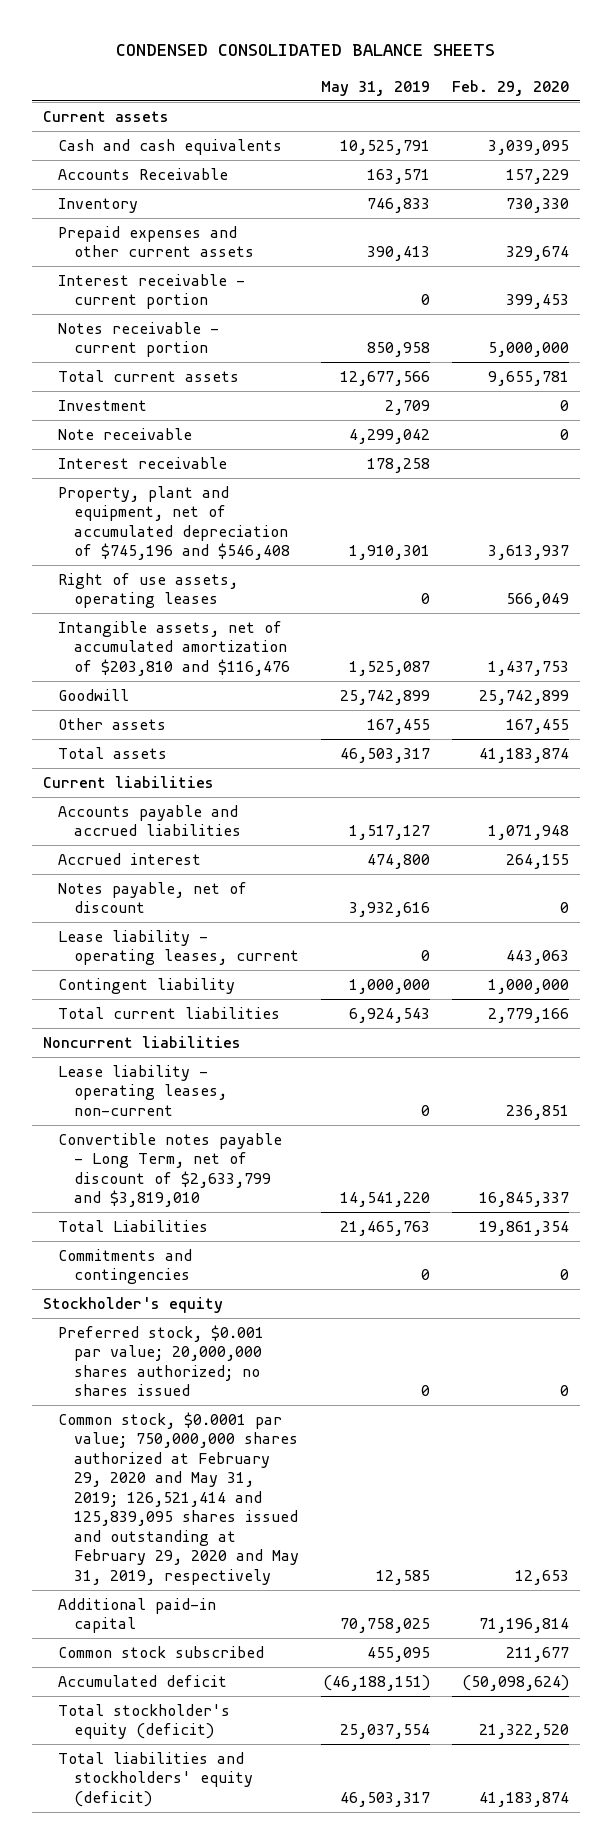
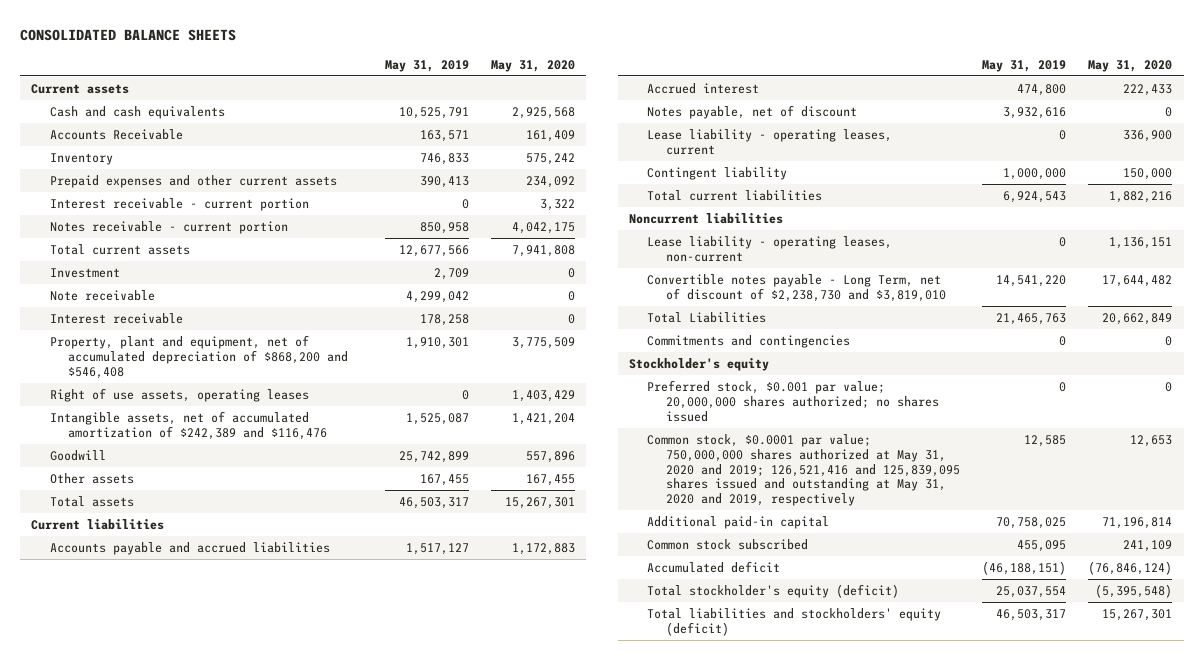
[115,44,495,57] CONDENSED CONSOLIDATED BALANCE SHEETS -> [20,28,237,41] CONSOLIDATED BALANCE SHEETS
[451,79,569,96] Feb. 29, 2020 -> none
none -> [490,59,575,72] May 31, 2020
[58,485,291,561] Property, plant and equipment, net of accumulated depreciation of $745,196 and $546,408 -> [49,335,349,379] Property, plant and equipment, net of accumulated depreciation of $868,200 and $546,408
[58,620,291,676] Intangible assets, net of accumulated amortization of $203,810 and $116,476 -> [49,411,328,440] Intangible assets, net of accumulated amortization of $242,389 and $116,476
[58,1132,283,1208] Convertible notes payable - Long Term, net of discount of $2,633,799 and $3,819,010 -> [647,274,946,302] Convertible notes payable - Long Term, net of discount of $2,238,730 and $3,819,010
[58,1411,300,1585] Common stock, $0.0001 par value; 750,000,000 shares authorized at February 29, 2020 and May 31, 2019; 126,521,414 and 125,839,095 shares issued and outstanding at February 29, 2020 and May 31, 2019, respectively -> [647,434,960,506] Common stock, $0.0001 par value; 750,000,000 shares authorized at May 31, 2020 and 2019; 126,521,416 and 125,839,095 shares issued and outstanding at May 31, 2020 and 2019, respectively

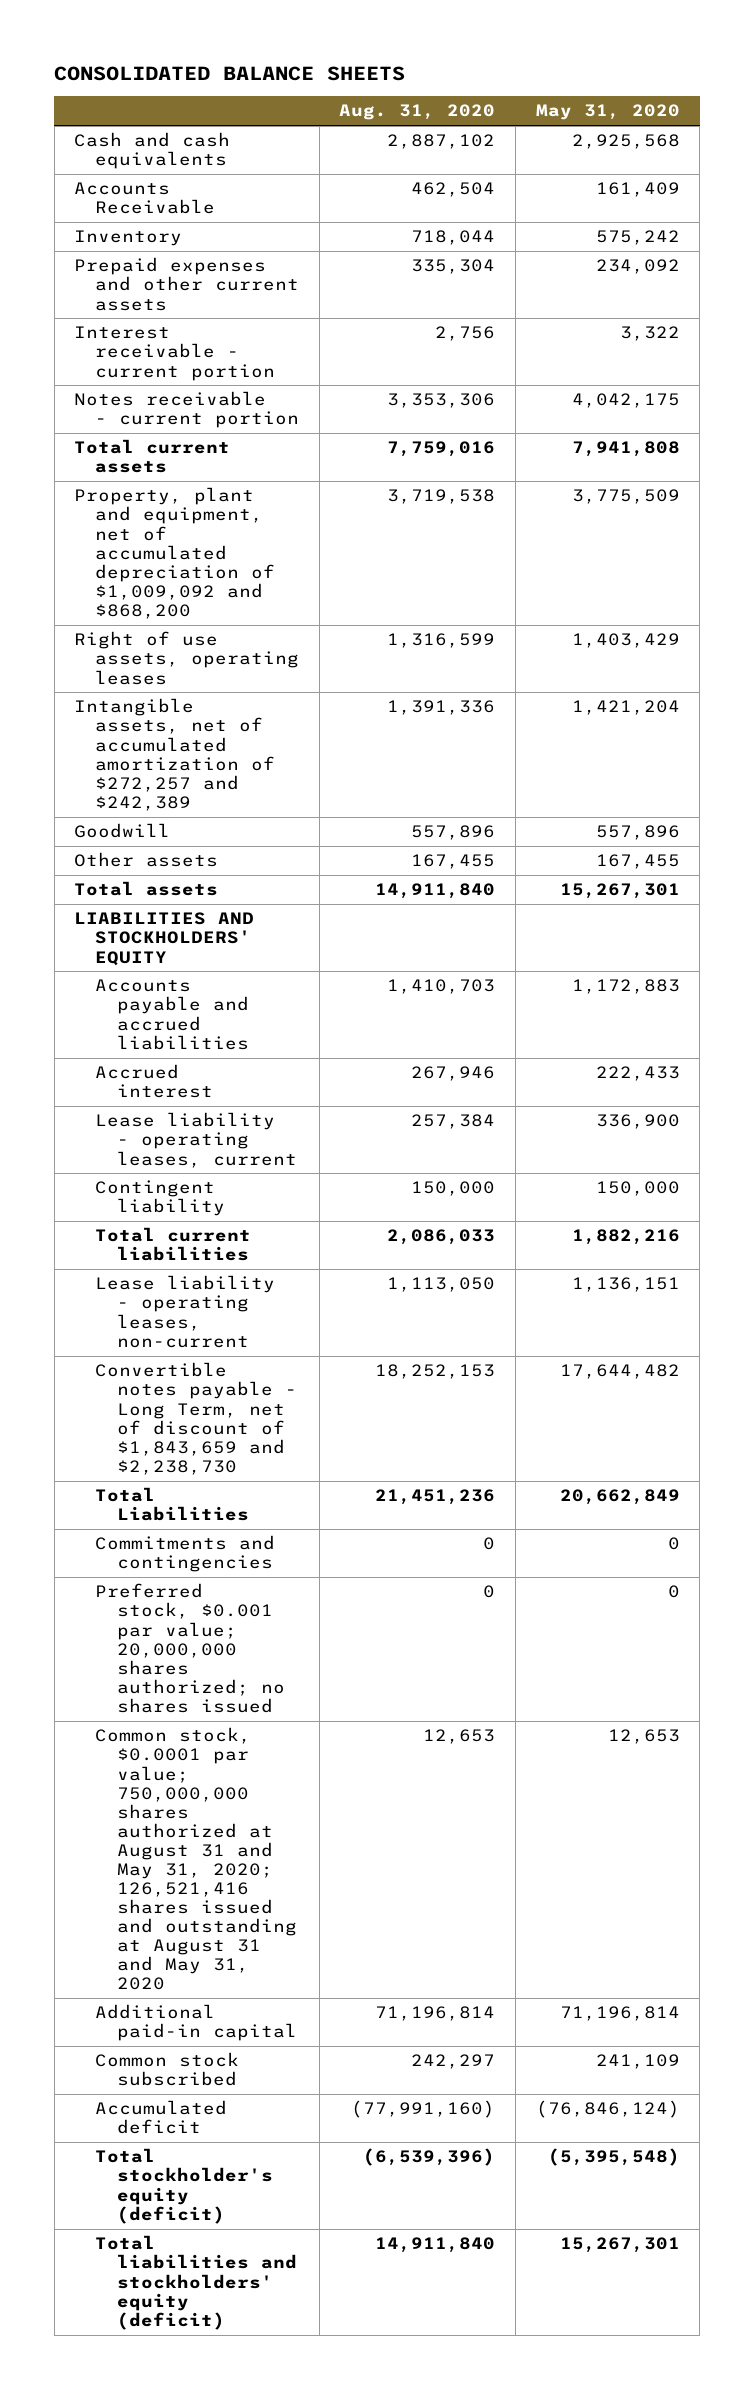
[384,59,469,72] May 31, 2019 -> none
none -> [339,104,496,121] Aug. 31, 2020
[31,84,130,95] Current assets -> none
[49,268,120,279] Investment -> none
[49,290,155,302] Note receivable -> none
[49,313,183,325] Interest receivable -> none
[49,335,349,379] Property, plant and equipment, net of accumulated depreciation of $868,200 and $546,408 -> [74,487,276,619] Property, plant and equipment, net of accumulated depreciation of $1,009,092 and $868,200
[49,411,328,440] Intangible assets, net of accumulated amortization of $242,389 and $116,476 -> [74,698,276,811] Intangible assets, net of accumulated amortization of $272,257 and $242,389
[31,519,165,531] Current liabilities -> none
none -> [74,912,255,966] LIABILITIES AND STOCKHOLDERS' EQUITY
[647,105,858,120] Notes payable, net of discount -> none
[628,213,783,225] Noncurrent liabilities -> none
[647,274,946,302] Convertible notes payable - Long Term, net of discount of $2,238,730 and $3,819,010 -> [95,1362,297,1475] Convertible notes payable - Long Term, net of discount of $1,843,659 and $2,238,730
[628,358,769,372] Stockholder's equity -> none
[647,434,960,506] Common stock, $0.0001 par value; 750,000,000 shares authorized at May 31, 2020 and 2019; 126,521,416 and 125,839,095 shares issued and outstanding at May 31, 2020 and 2019, respectively -> [95,1727,297,1991] Common stock, $0.0001 par value; 750,000,000 shares authorized at August 31 and May 31, 2020; 126,521,416 shares issued and outstanding at August 31 and May 31, 2020

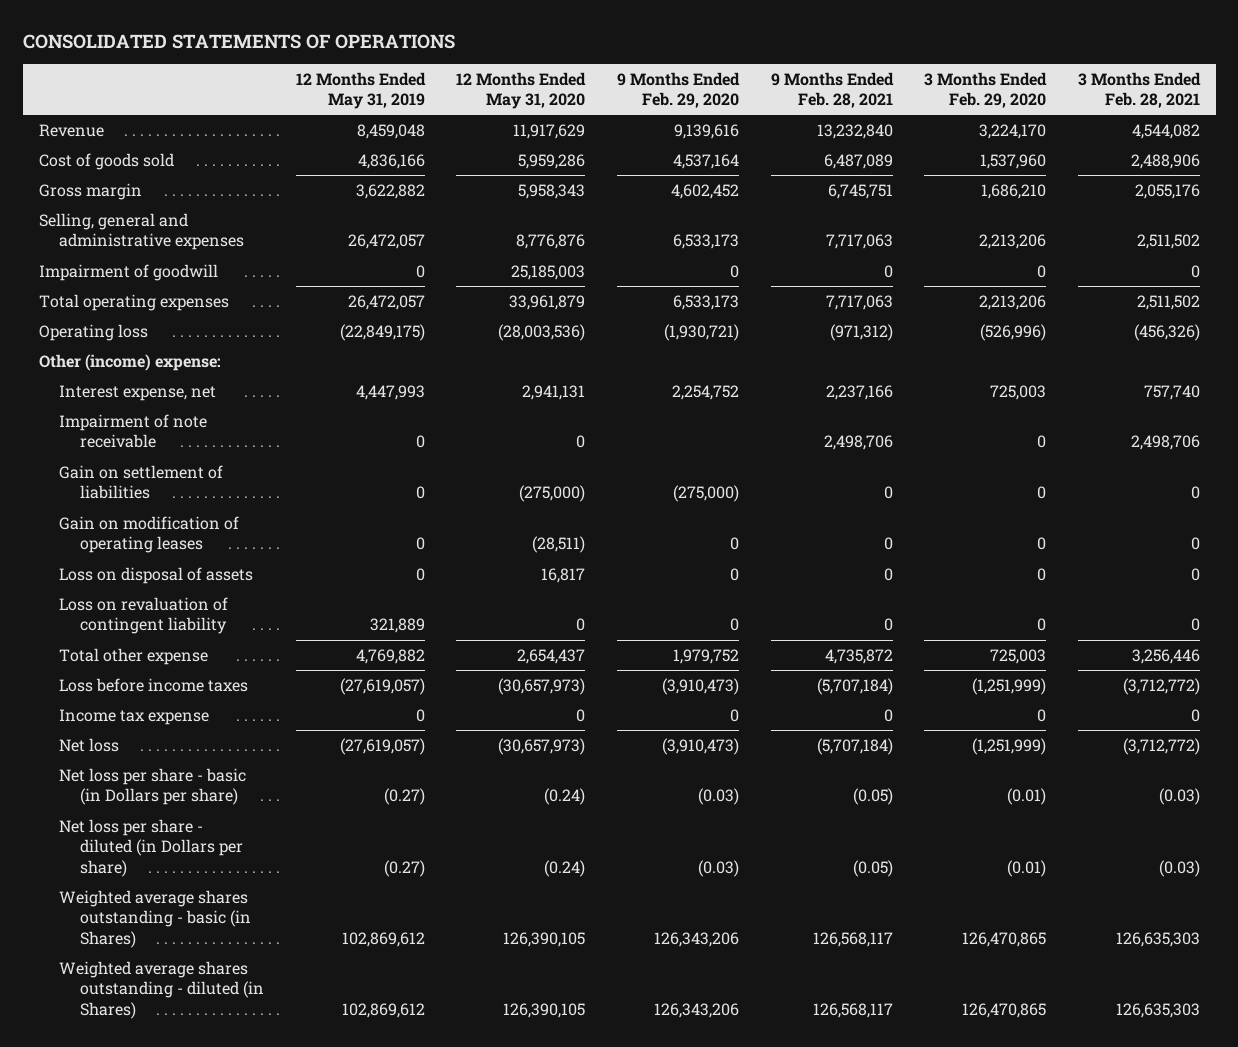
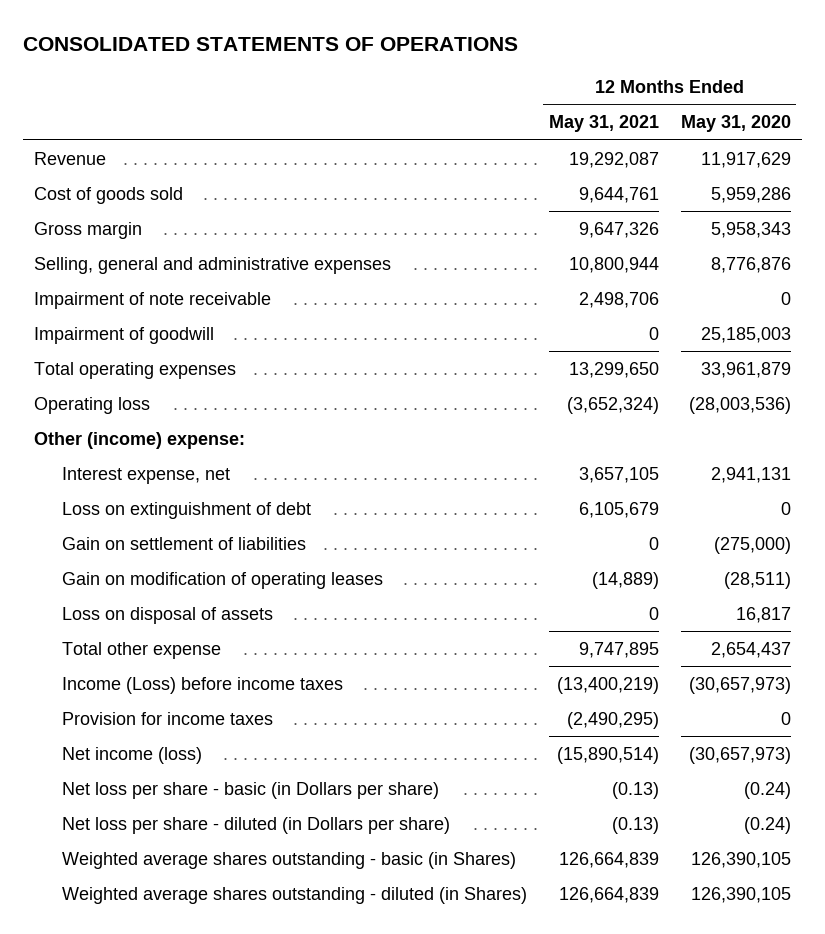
[295,71,426,110] 12 Months Ended May 31, 2019 -> none
[616,71,740,109] 9 Months Ended Feb. 29, 2020 -> none
[770,71,894,109] 9 Months Ended Feb. 28, 2021 -> none
[924,71,1048,109] 3 Months Ended Feb. 29, 2020 -> none
[1077,71,1201,109] 3 Months Ended Feb. 28, 2021 -> none
none -> [548,115,659,133] May 31, 2021
[59,413,208,449] Impairment of note receivable -> [34,291,272,309] Impairment of note receivable
none -> [61,501,311,519] Loss on extinguishment of debt
[59,596,229,635] Loss on revaluation of contingent liability -> none
[59,677,249,692] Loss before income taxes -> [61,676,343,694] Income (Loss) before income taxes
[59,708,210,725] Income tax expense -> [61,711,273,725] Provision for income taxes
[59,737,120,752] Net loss -> [61,746,202,764] Net income (loss)

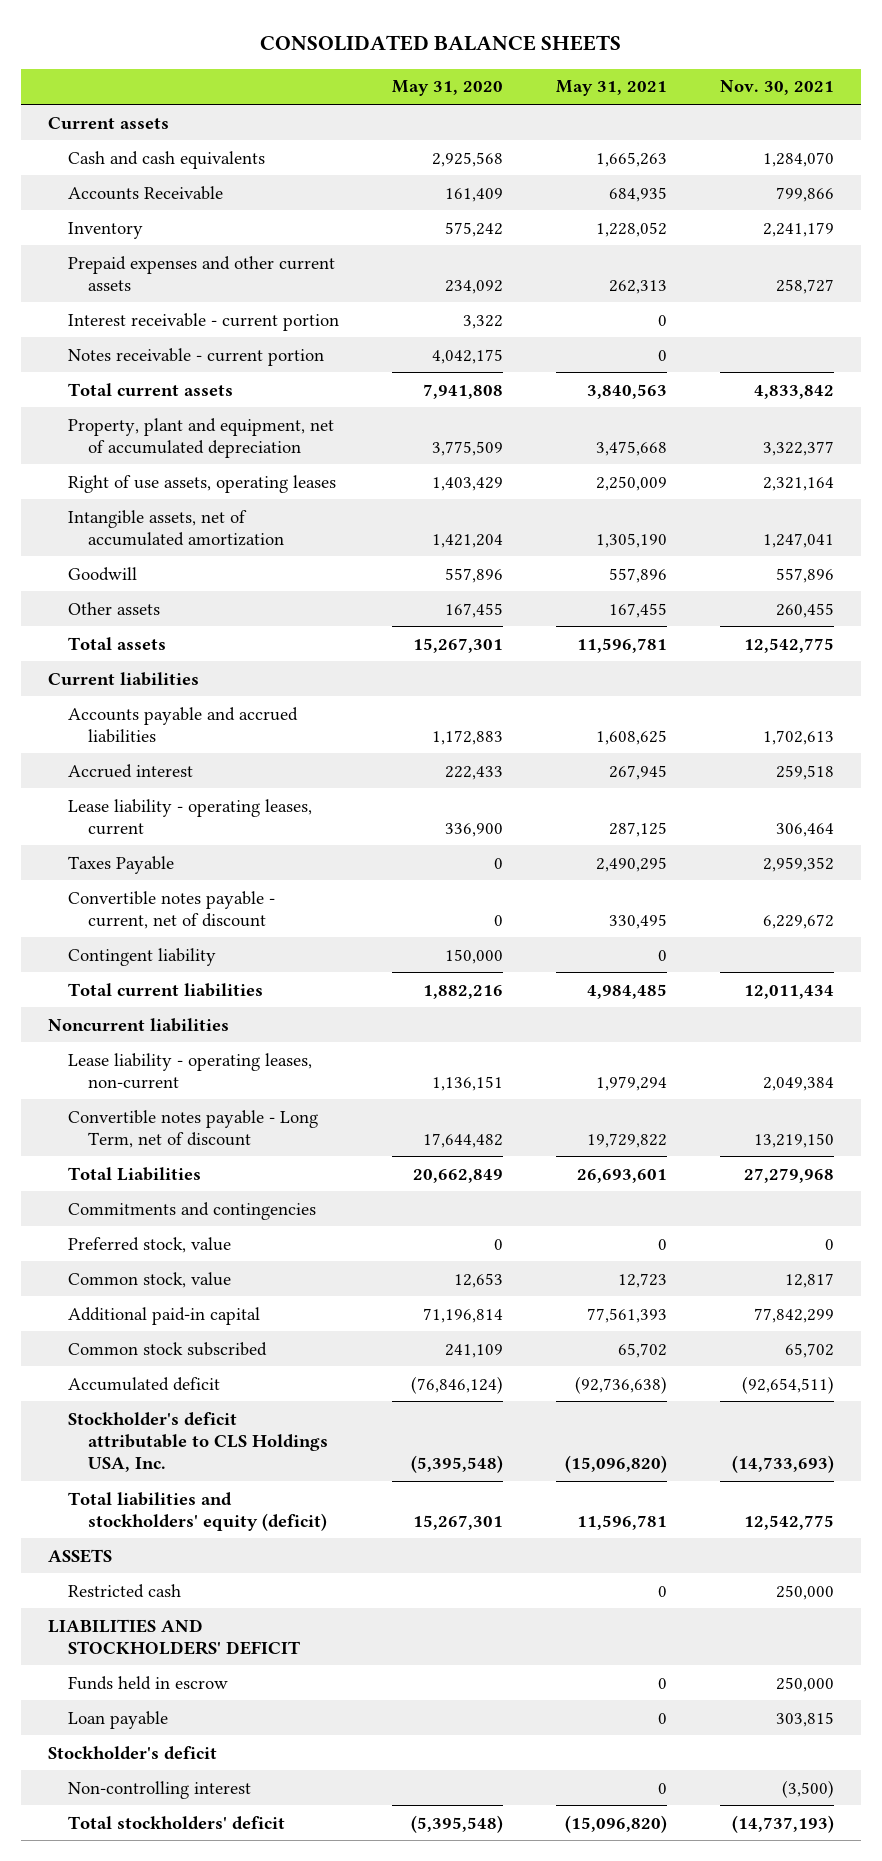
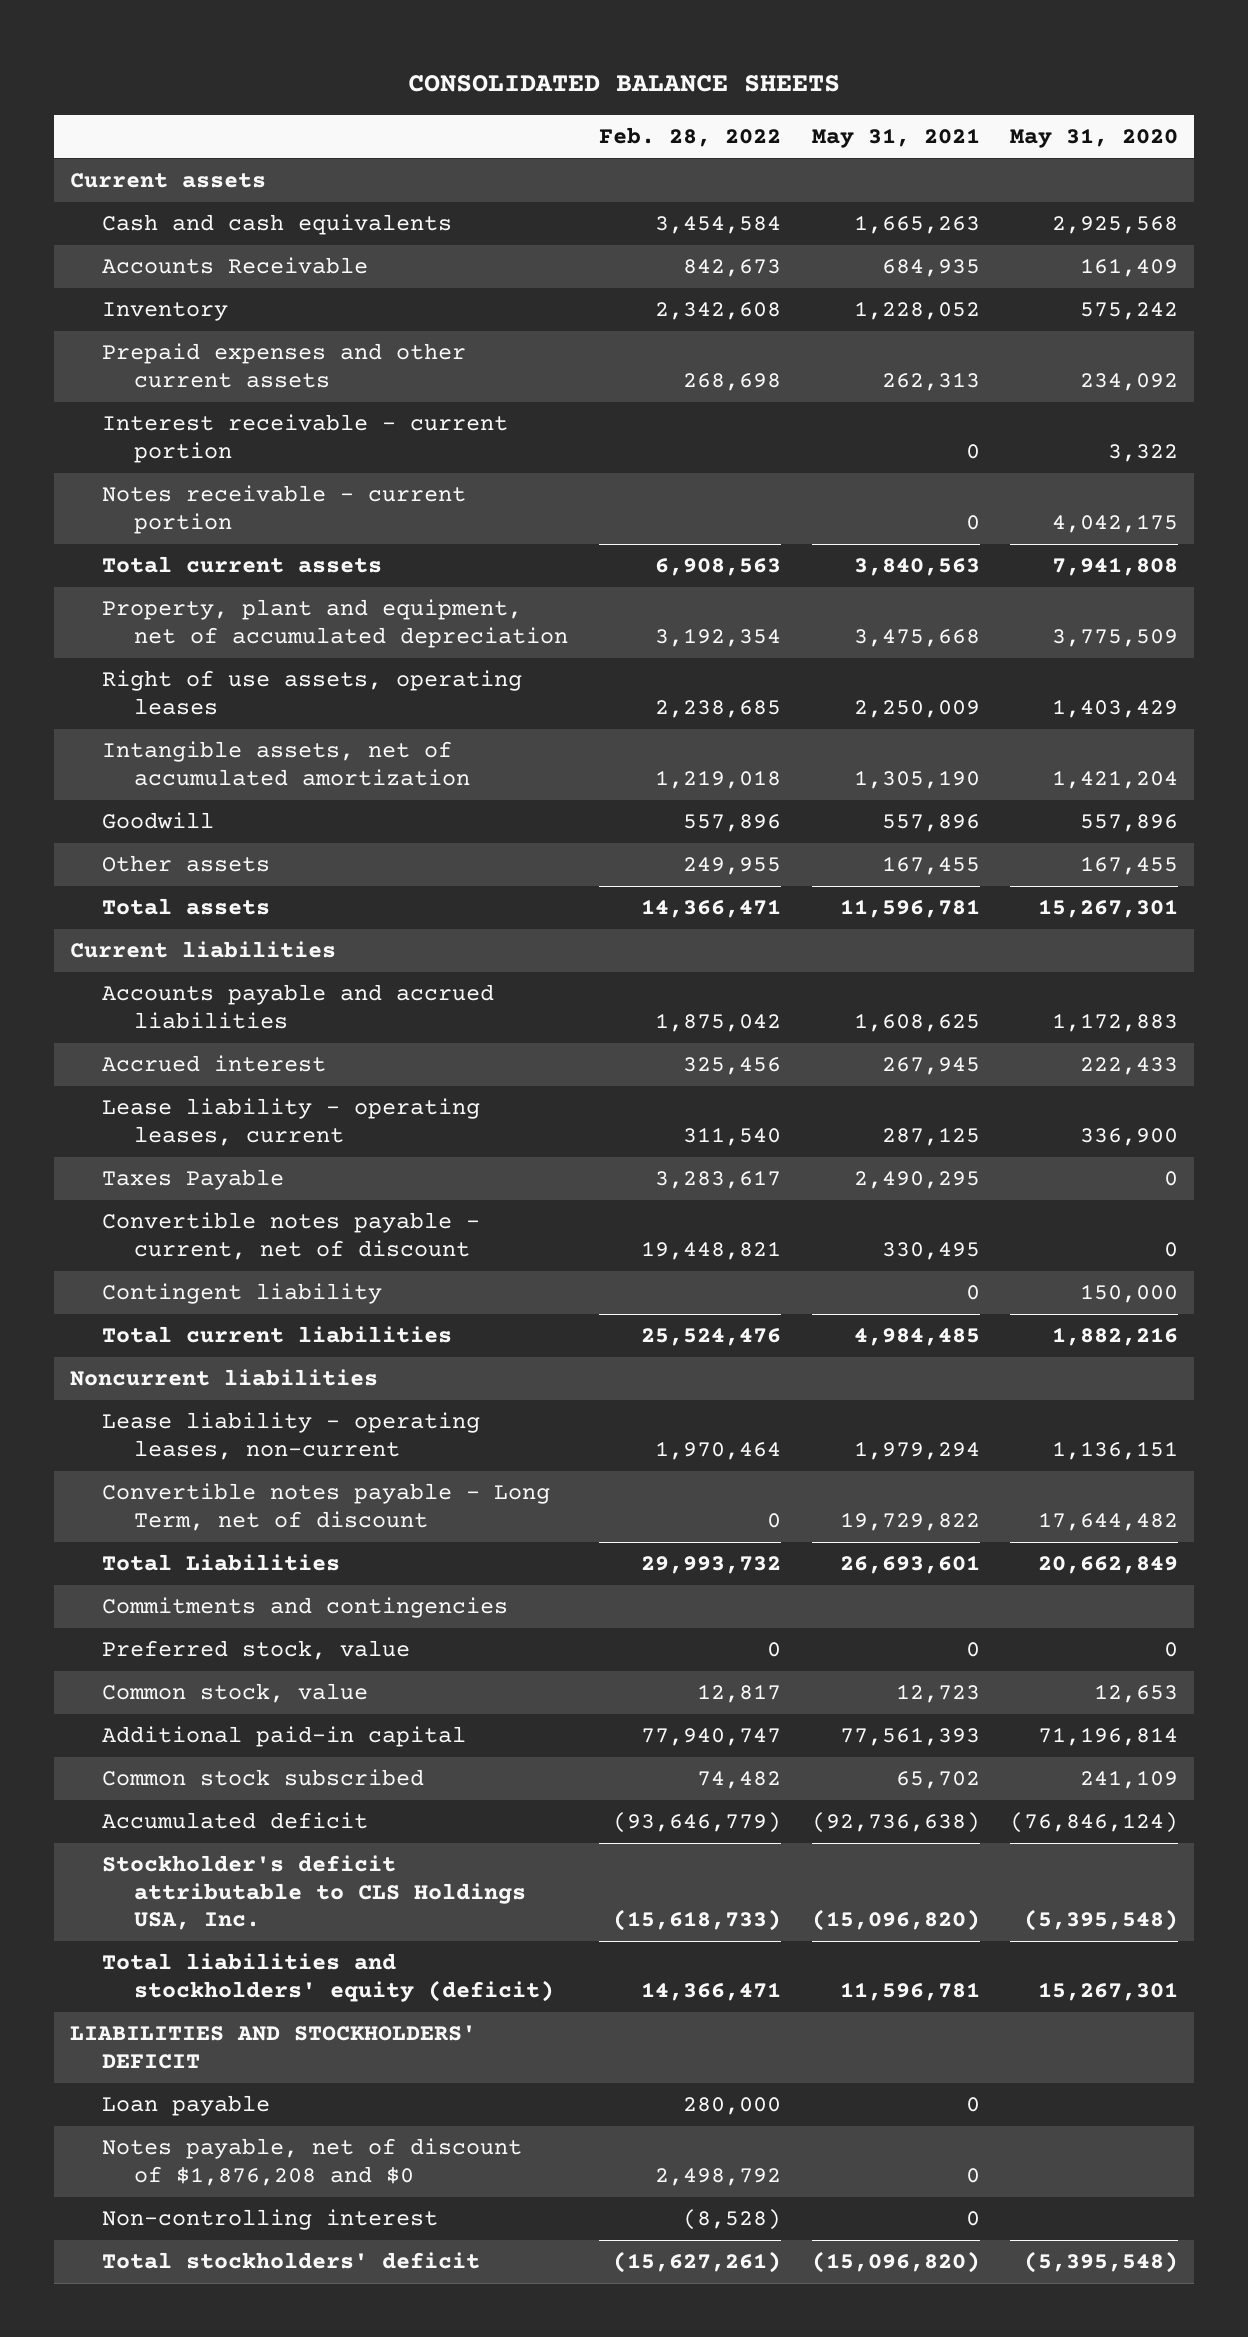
[720,80,835,96] Nov. 30, 2021 -> none
none -> [598,126,781,147] Feb. 28, 2022
[47,1548,112,1563] ASSETS -> none
[67,1583,181,1598] Restricted cash -> none
[67,1675,228,1690] Funds held in escrow -> none
[47,1745,217,1760] Stockholder's deficit -> none
none -> [101,2138,522,2186] Notes payable, net of discount of $1,876,208 and $0

